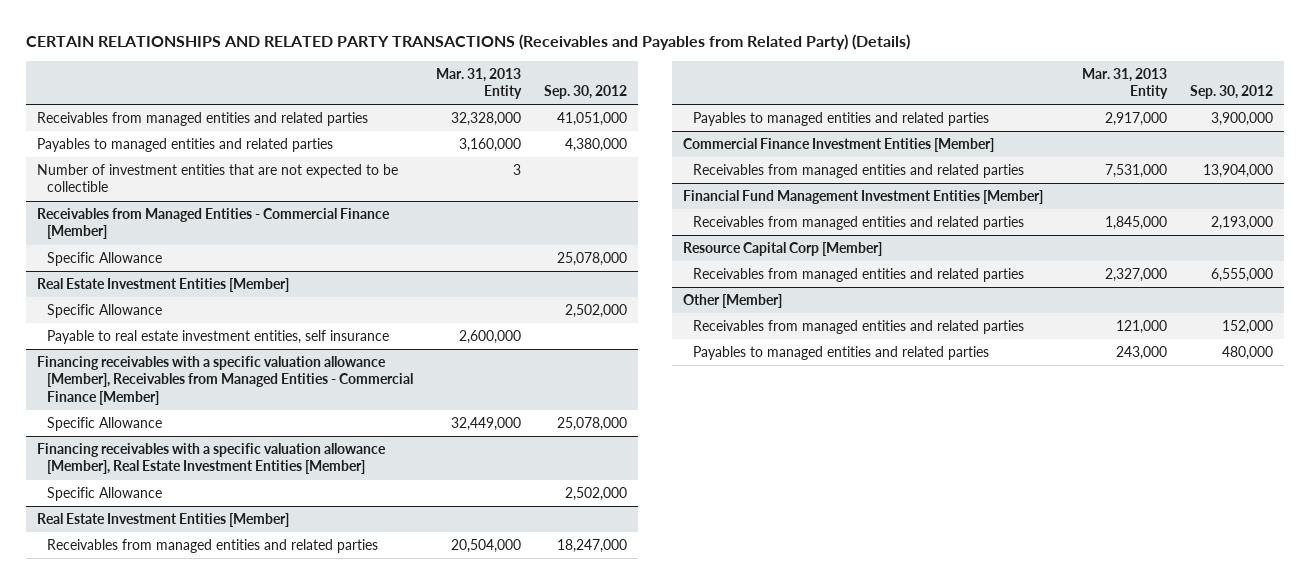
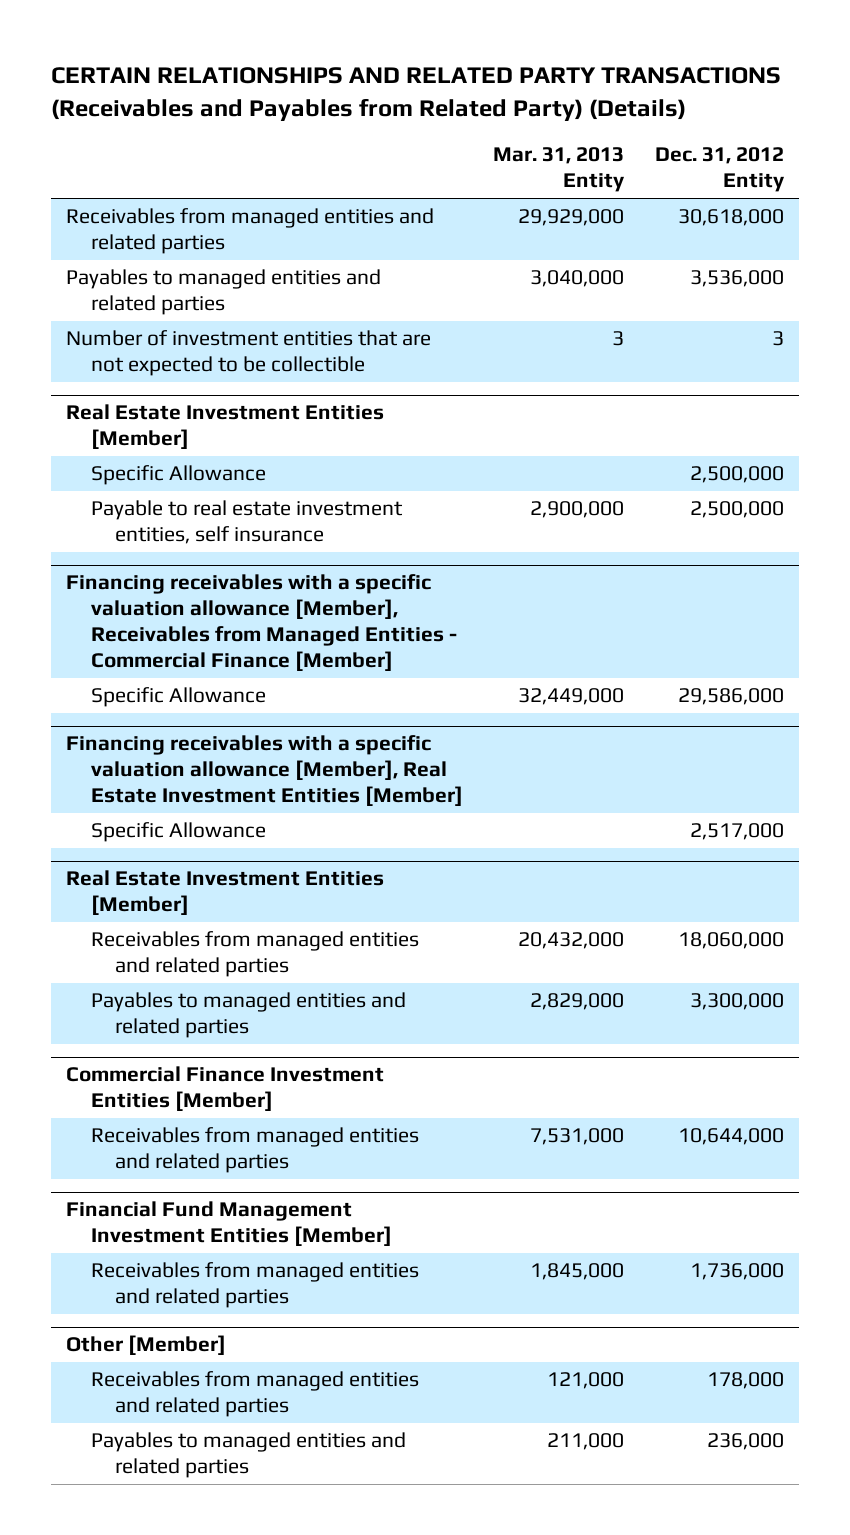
[543,85,627,100] Sep. 30, 2012 -> none
none -> [655,147,786,193] Dec. 31, 2012 Entity
[451,112,522,127] 32,328,000 -> [518,209,625,227] 29,929,000
[459,138,522,153] 3,160,000 -> [530,270,625,288] 3,040,000
[37,208,391,240] Receivables from Managed Entities - Commercial Finance [Member] -> none
[47,252,163,267] Specific Allowance -> none
[459,330,522,345] 2,600,000 -> [530,501,625,519] 2,900,000
[451,539,522,554] 20,504,000 -> [518,932,625,950] 20,432,000
[1105,112,1168,127] 2,917,000 -> [530,993,625,1011] 2,829,000
[683,242,883,257] Resource Capital Corp [Member] -> none
[693,268,1025,283] Receivables from managed entities and related parties -> none
[1116,346,1168,361] 243,000 -> [547,1433,625,1451] 211,000

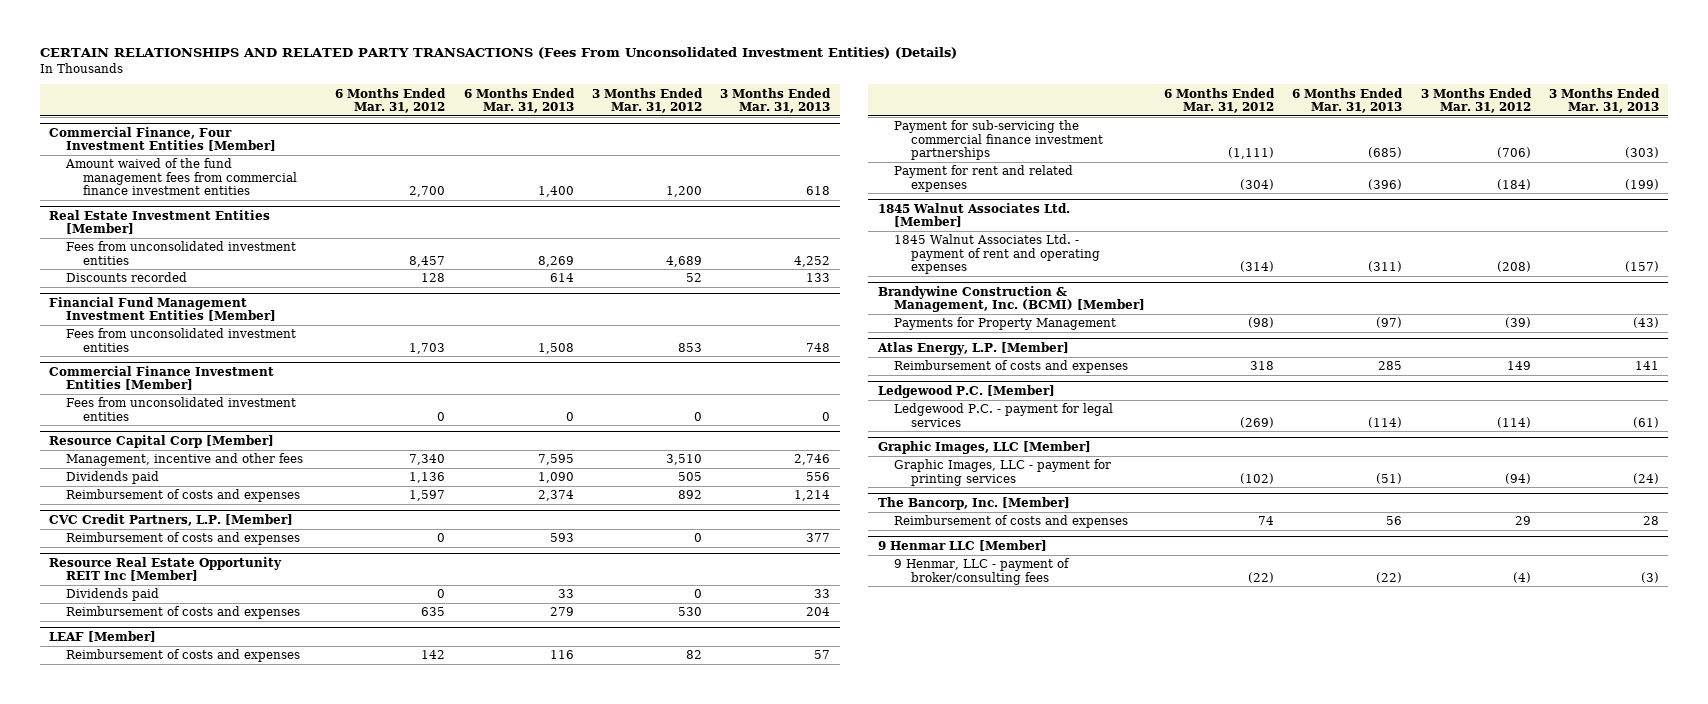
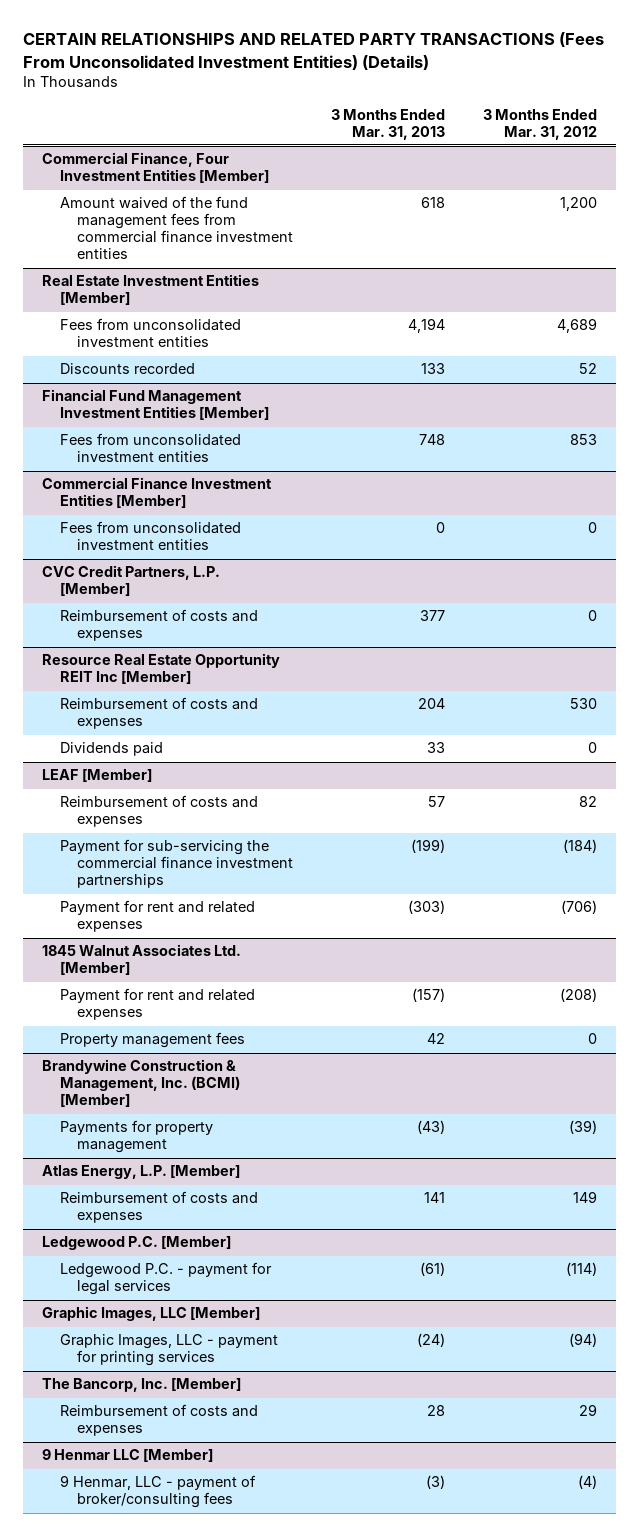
[335,87,447,113] 6 Months Ended Mar. 31, 2012 -> none
[463,87,575,113] 6 Months Ended Mar. 31, 2013 -> none
[794,255,831,267] 4,252 -> [407,318,445,334] 4,194
[48,434,274,448] Resource Capital Corp [Member] -> none
[65,453,303,467] Management, incentive and other fees -> none
[65,471,159,485] Dividends paid -> none
[65,489,300,503] Reimbursement of costs and expenses -> none
[65,588,159,602] Dividends paid -> [59,742,163,757] Dividends paid
[1496,146,1531,158] (706) -> [563,839,598,854] (184)
[1625,146,1660,158] (303) -> [410,839,445,854] (199)
[1496,178,1531,190] (184) -> [561,900,598,915] (706)
[1625,178,1660,190] (199) -> [407,900,445,915] (303)
[894,234,1101,274] 1845 Walnut Associates Ltd. - payment of rent and operating expenses -> [59,988,255,1021] Payment for rent and related expenses
none -> [59,1032,245,1049] Property management fees
[894,317,1117,331] Payments for Property Management -> [59,1120,213,1154] Payments for property management

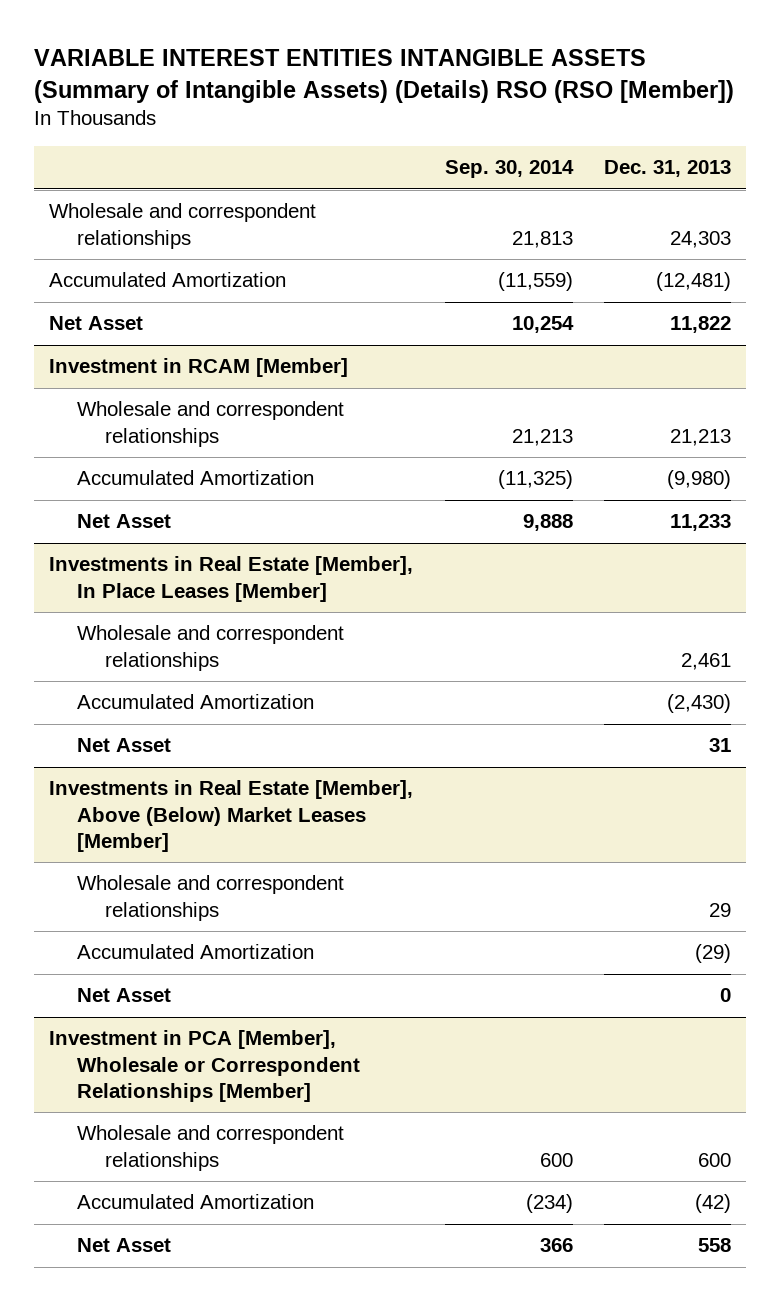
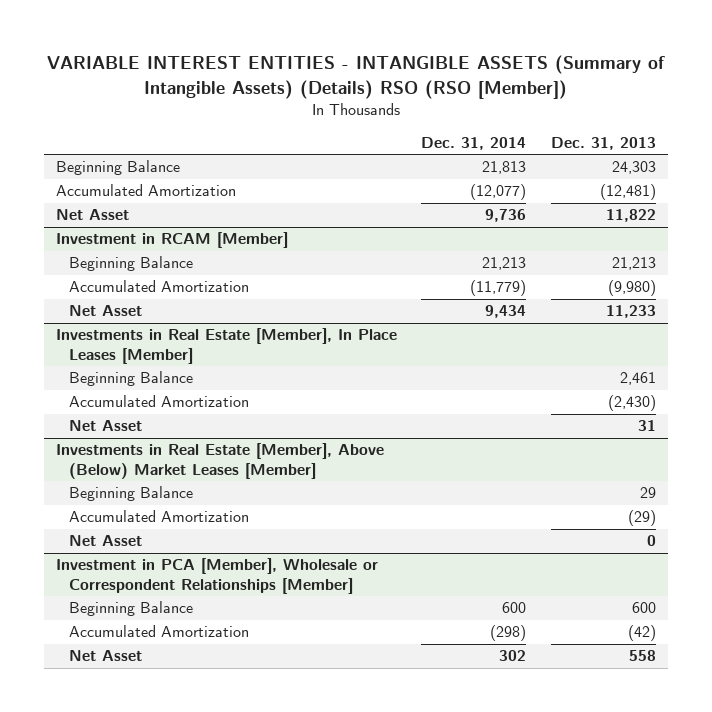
[33,48,734,103] VARIABLE INTEREST ENTITIES INTANGIBLE ASSETS (Summary of Intangible Assets) (Details) RSO (RSO [Member]) -> [46,55,665,99] VARIABLE INTEREST ENTITIES - INTANGIBLE ASSETS (Summary of Intangible Assets) (Details) RSO (RSO [Member])
[444,160,574,179] Sep. 30, 2014 -> none
none -> [421,137,527,151] Dec. 31, 2014
[49,203,317,249] Wholesale and correspondent relationships -> [56,160,181,176] Beginning Balance
[77,401,345,447] Wholesale and correspondent relationships -> [68,256,193,272] Beginning Balance
[77,625,345,671] Wholesale and correspondent relationships -> [68,371,193,387] Beginning Balance
[77,875,345,921] Wholesale and correspondent relationships -> [68,486,193,502] Beginning Balance
[77,1125,345,1171] Wholesale and correspondent relationships -> [68,601,193,617] Beginning Balance

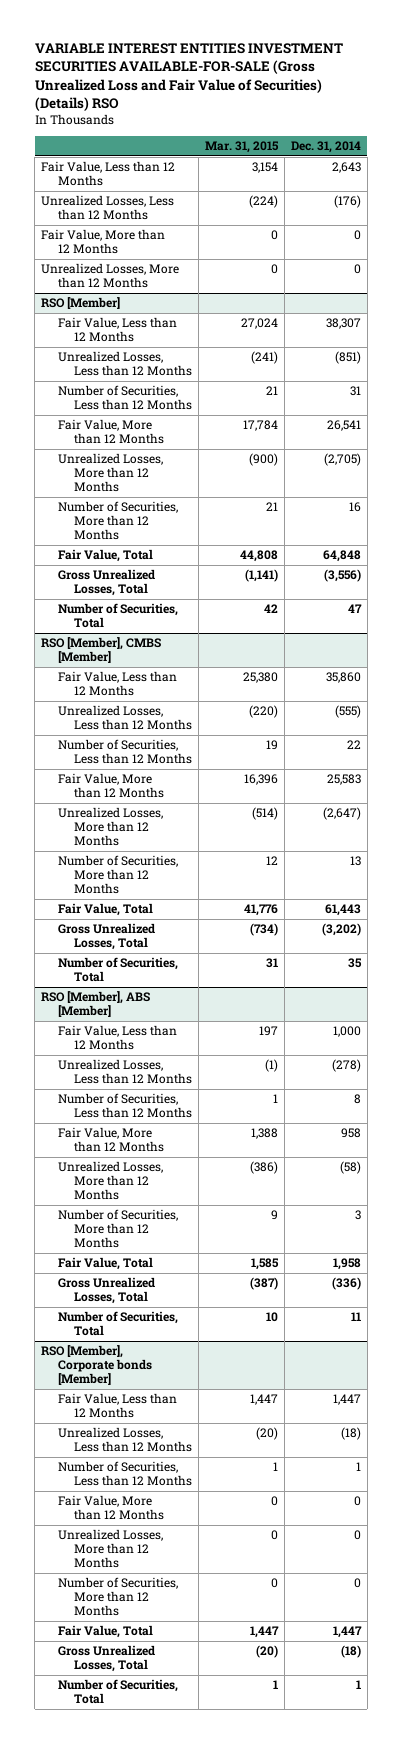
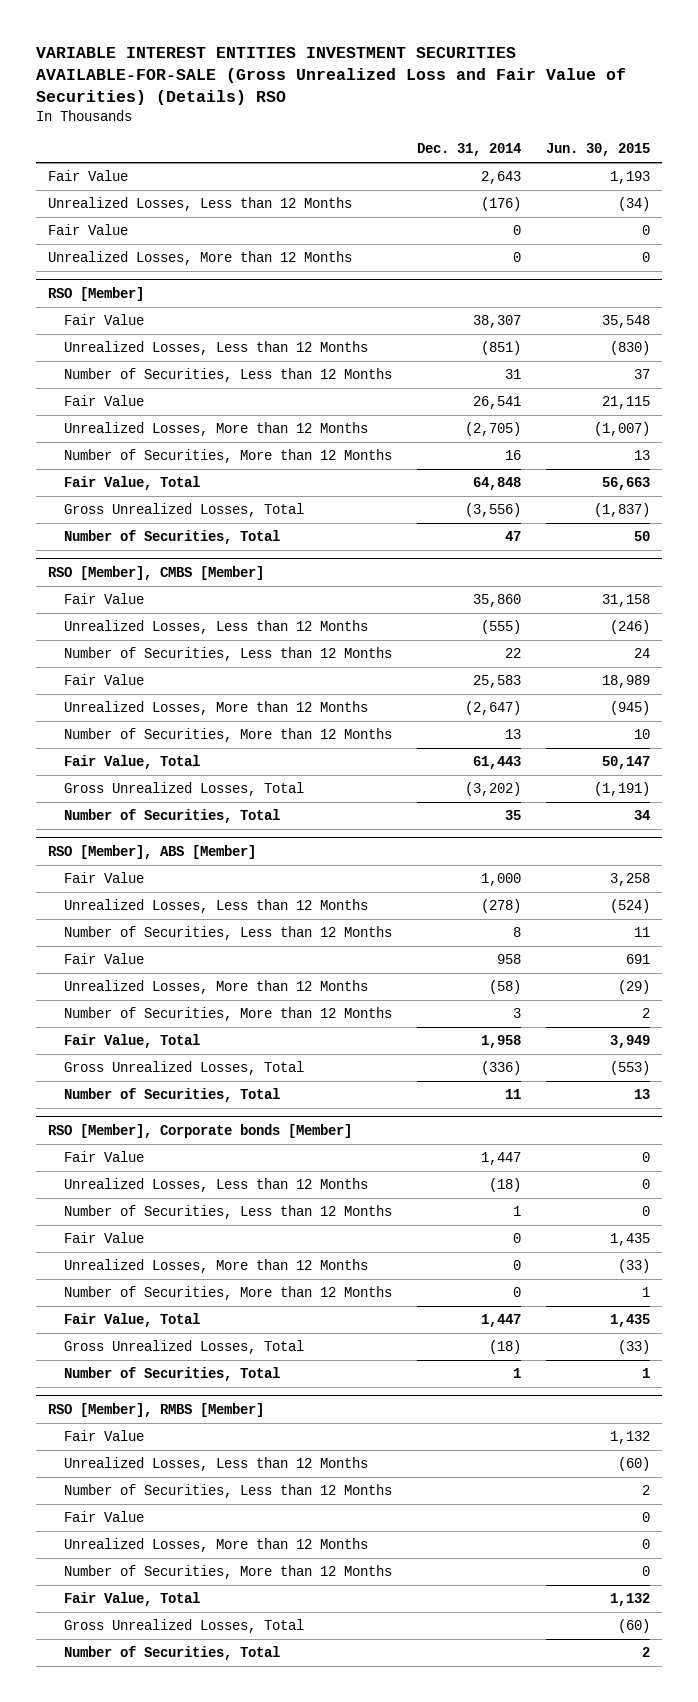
[205,140,280,153] Mar. 31, 2015 -> none
none -> [545,143,650,157] Jun. 30, 2015
[41,161,176,187] Fair Value, Less than 12 Months -> [48,170,129,182] Fair Value
[41,229,166,255] Fair Value, More than 12 Months -> [48,224,129,236] Fair Value
[57,317,177,343] Fair Value, Less than 12 Months -> [64,314,145,326] Fair Value
[57,419,165,445] Fair Value, More than 12 Months -> [64,395,145,407] Fair Value
[57,671,177,697] Fair Value, Less than 12 Months -> [64,593,145,605] Fair Value
[57,773,165,799] Fair Value, More than 12 Months -> [64,674,145,686] Fair Value
[57,1025,177,1051] Fair Value, Less than 12 Months -> [64,872,145,884] Fair Value
[57,1127,165,1153] Fair Value, More than 12 Months -> [64,953,145,965] Fair Value
[57,1393,177,1419] Fair Value, Less than 12 Months -> [64,1151,145,1163] Fair Value
[57,1495,165,1521] Fair Value, More than 12 Months -> [64,1232,145,1244] Fair Value
none -> [48,1403,265,1418] RSO [Member], RMBS [Member]
none -> [64,1430,145,1442] Fair Value
none -> [64,1457,369,1472] Unrealized Losses, Less than 12 Months
none -> [64,1484,393,1499] Number of Securities, Less than 12 Months
none -> [64,1511,145,1523] Fair Value
none -> [64,1538,369,1553] Unrealized Losses, More than 12 Months
none -> [64,1565,393,1580] Number of Securities, More than 12 Months
none -> [64,1592,201,1607] Fair Value, Total
none -> [64,1619,305,1634] Gross Unrealized Losses, Total
none -> [64,1646,281,1661] Number of Securities, Total

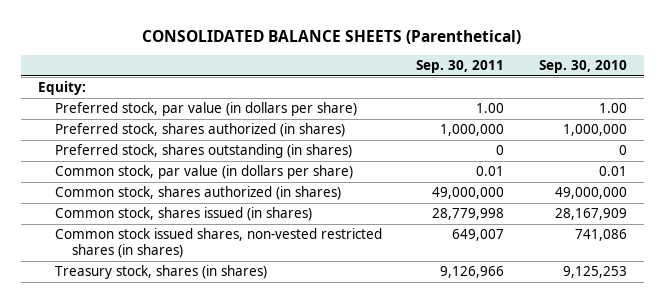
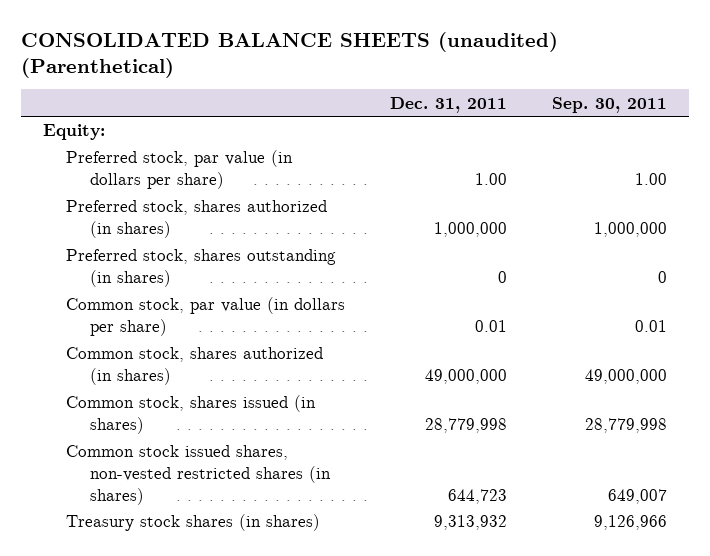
[142,29,522,44] CONSOLIDATED BALANCE SHEETS (Parenthetical) -> [20,31,558,78] CONSOLIDATED BALANCE SHEETS (unaudited) (Parenthetical)
[538,60,627,74] Sep. 30, 2010 -> none
none -> [390,96,508,113] Dec. 31, 2011
[54,265,267,280] Treasury stock, shares (in shares) -> [66,514,321,532] Treasury stock shares (in shares)

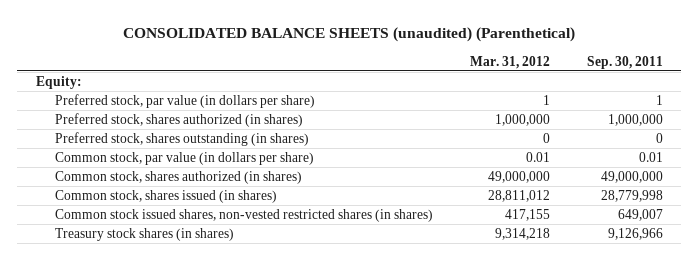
[390,96,508,113] Dec. 31, 2011 -> none
none -> [469,55,550,69] Mar. 31, 2012
[635,172,668,185] 1.00 -> [655,95,663,106] 1

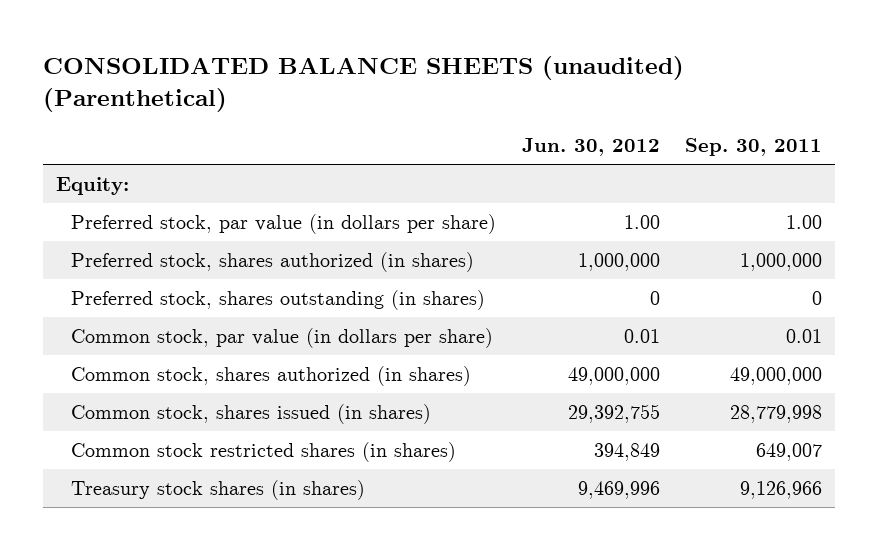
[469,55,550,69] Mar. 31, 2012 -> none
none -> [521,137,660,156] Jun. 30, 2012
[655,95,663,106] 1 -> [786,215,823,230] 1.00
[54,209,433,223] Common stock issued shares, non-vested restricted shares (in shares) -> [71,442,457,463] Common stock restricted shares (in shares)

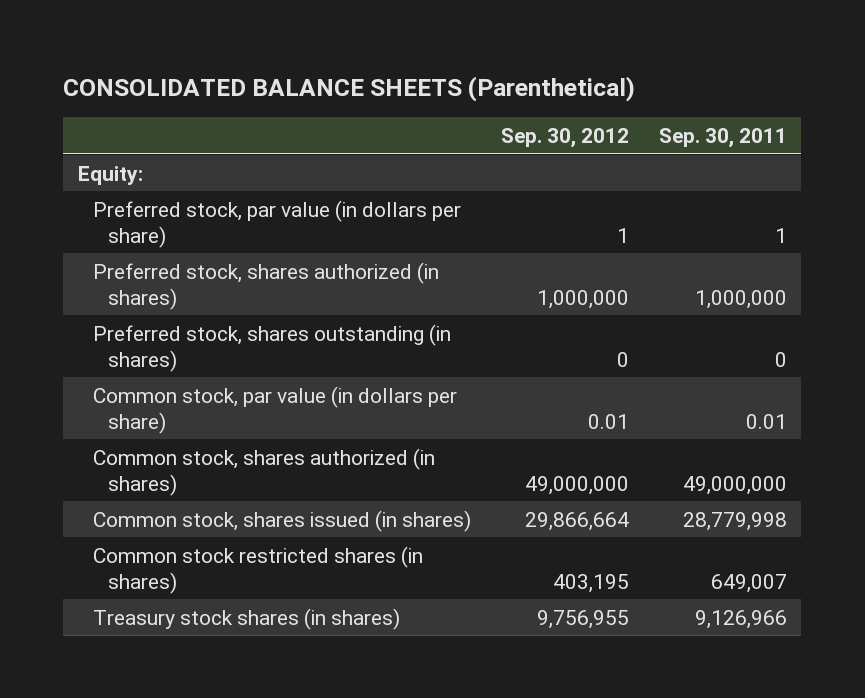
[42,56,684,112] CONSOLIDATED BALANCE SHEETS (unaudited) (Parenthetical) -> [63,76,636,103] CONSOLIDATED BALANCE SHEETS (Parenthetical)
[521,137,660,156] Jun. 30, 2012 -> none
none -> [500,127,629,148] Sep. 30, 2012
[786,215,823,230] 1.00 -> [774,227,787,243] 1

